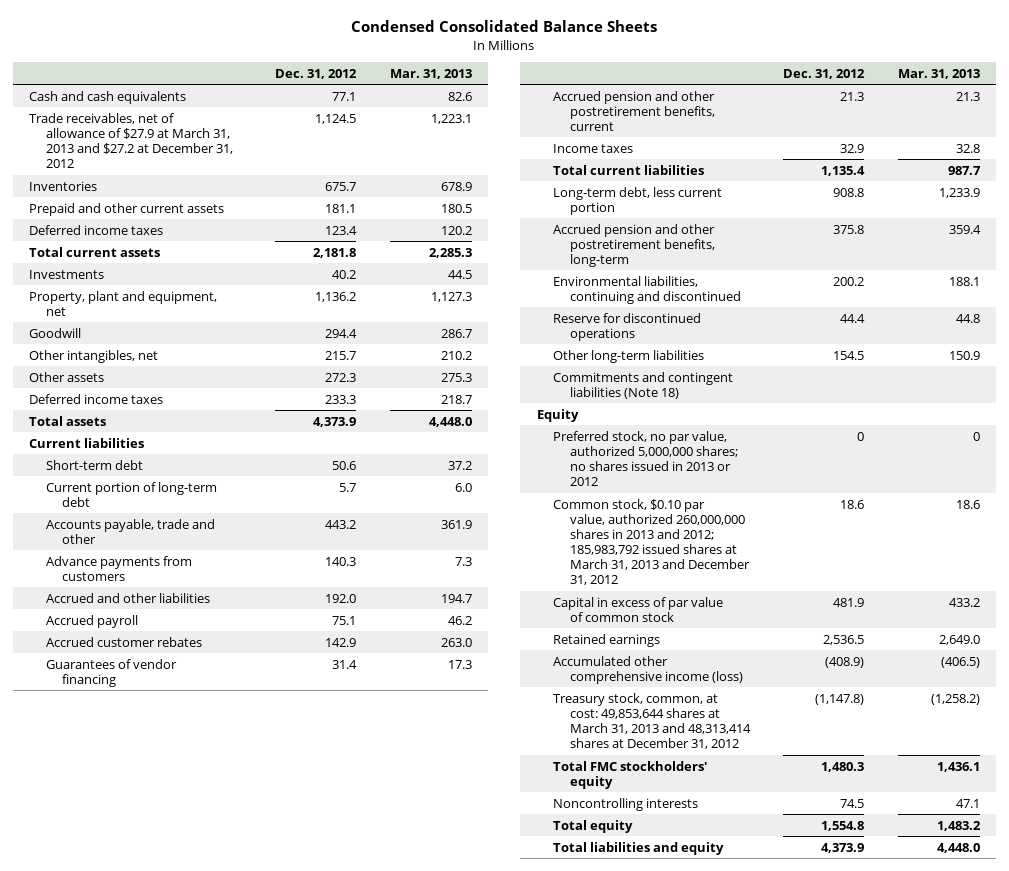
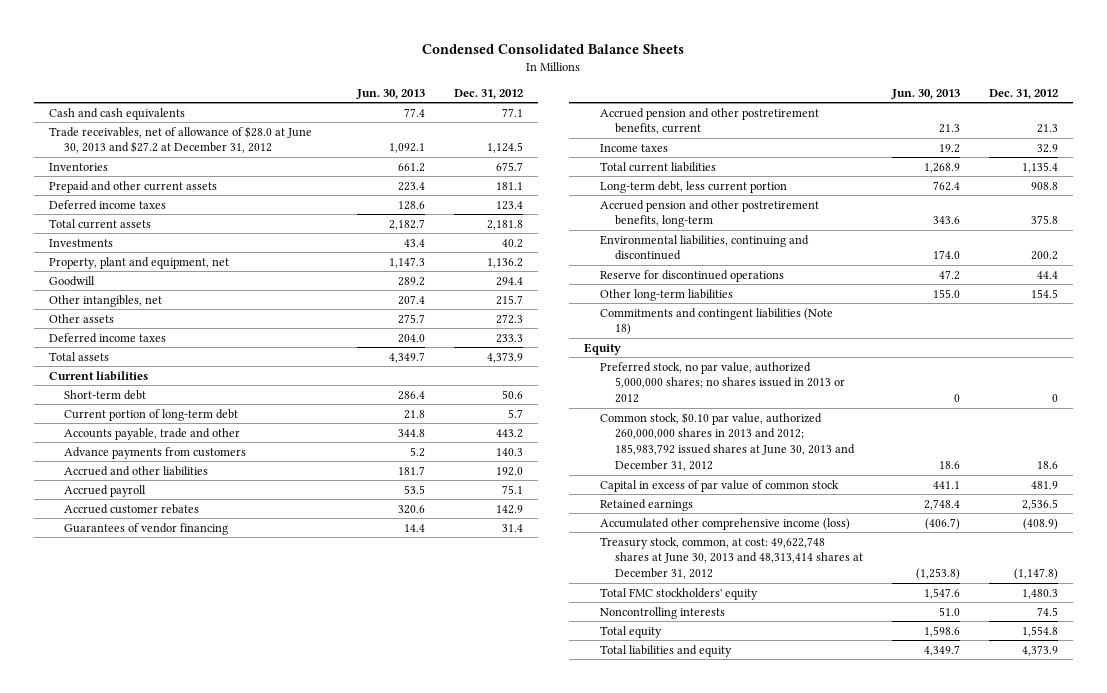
[389,68,472,79] Mar. 31, 2013 -> none
none -> [356,88,426,99] Jun. 30, 2013
[29,112,233,169] Trade receivables, net of allowance of $27.9 at March 31, 2013 and $27.2 at December 31, 2012 -> [48,125,312,154] Trade receivables, net of allowance of $28.0 at June 30, 2013 and $27.2 at December 31, 2012
[553,498,750,586] Common stock, $0.10 par value, authorized 260,000,000 shares in 2013 and 2012; 185,983,792 issued shares at March 31, 2013 and December 31, 2012 -> [599,411,856,472] Common stock, $0.10 par value, authorized 260,000,000 shares in 2013 and 2012; 185,983,792 issued shares at June 30, 2013 and December 31, 2012
[553,692,751,750] Treasury stock, common, at cost: 49,853,644 shares at March 31, 2013 and 48,313,414 shares at December 31, 2012 -> [599,536,864,580] Treasury stock, common, at cost: 49,622,748 shares at June 30, 2013 and 48,313,414 shares at December 31, 2012

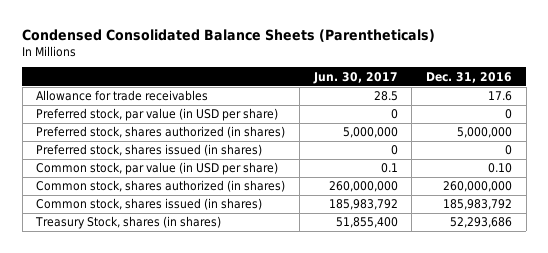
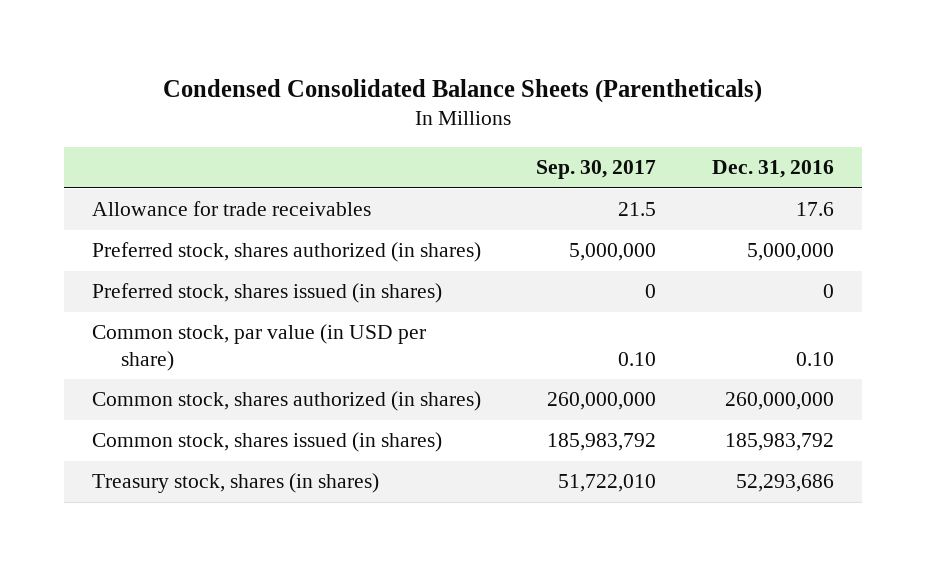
[312,71,398,84] Jun. 30, 2017 -> none
none -> [536,160,657,180] Sep. 30, 2017
[36,108,279,122] Preferred stock, par value (in USD per share) -> none
[35,216,222,230] Treasury Stock, shares (in shares) -> [91,473,379,494] Treasury stock, shares (in shares)

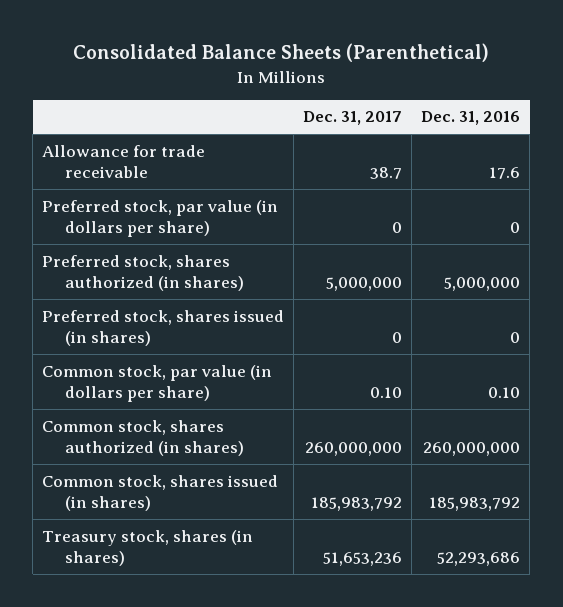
[162,78,762,103] Condensed Consolidated Balance Sheets (Parentheticals) -> [73,43,490,63] Consolidated Balance Sheets (Parenthetical)
[536,160,657,180] Sep. 30, 2017 -> none
none -> [303,111,403,126] Dec. 31, 2017
[91,201,371,217] Allowance for trade receivables -> [42,144,206,179] Allowance for trade receivable
none -> [42,199,279,238] Preferred stock, par value (in dollars per share)
[91,324,426,371] Common stock, par value (in USD per share) -> [42,364,273,403] Common stock, par value (in dollars per share)

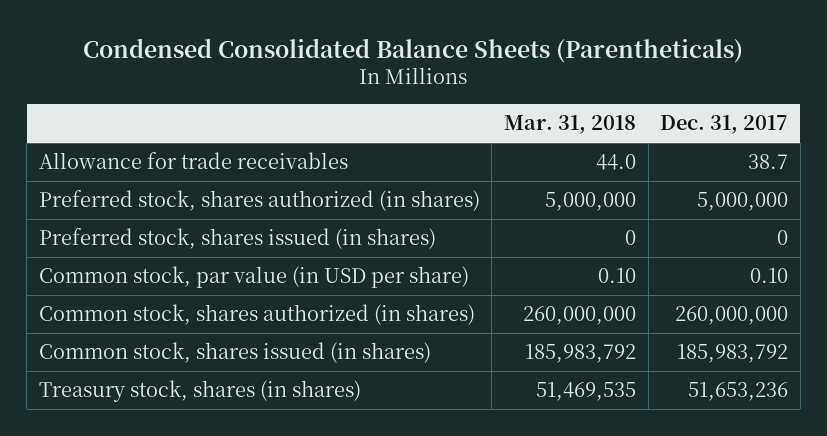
[73,43,490,63] Consolidated Balance Sheets (Parenthetical) -> [83,37,744,63] Condensed Consolidated Balance Sheets (Parentheticals)
[421,111,521,126] Dec. 31, 2016 -> none
none -> [503,115,636,135] Mar. 31, 2018
[42,199,279,238] Preferred stock, par value (in dollars per share) -> none
[42,144,206,179] Allowance for trade receivable -> [38,152,348,170] Allowance for trade receivables
[42,364,273,403] Common stock, par value (in dollars per share) -> [38,266,469,289] Common stock, par value (in USD per share)

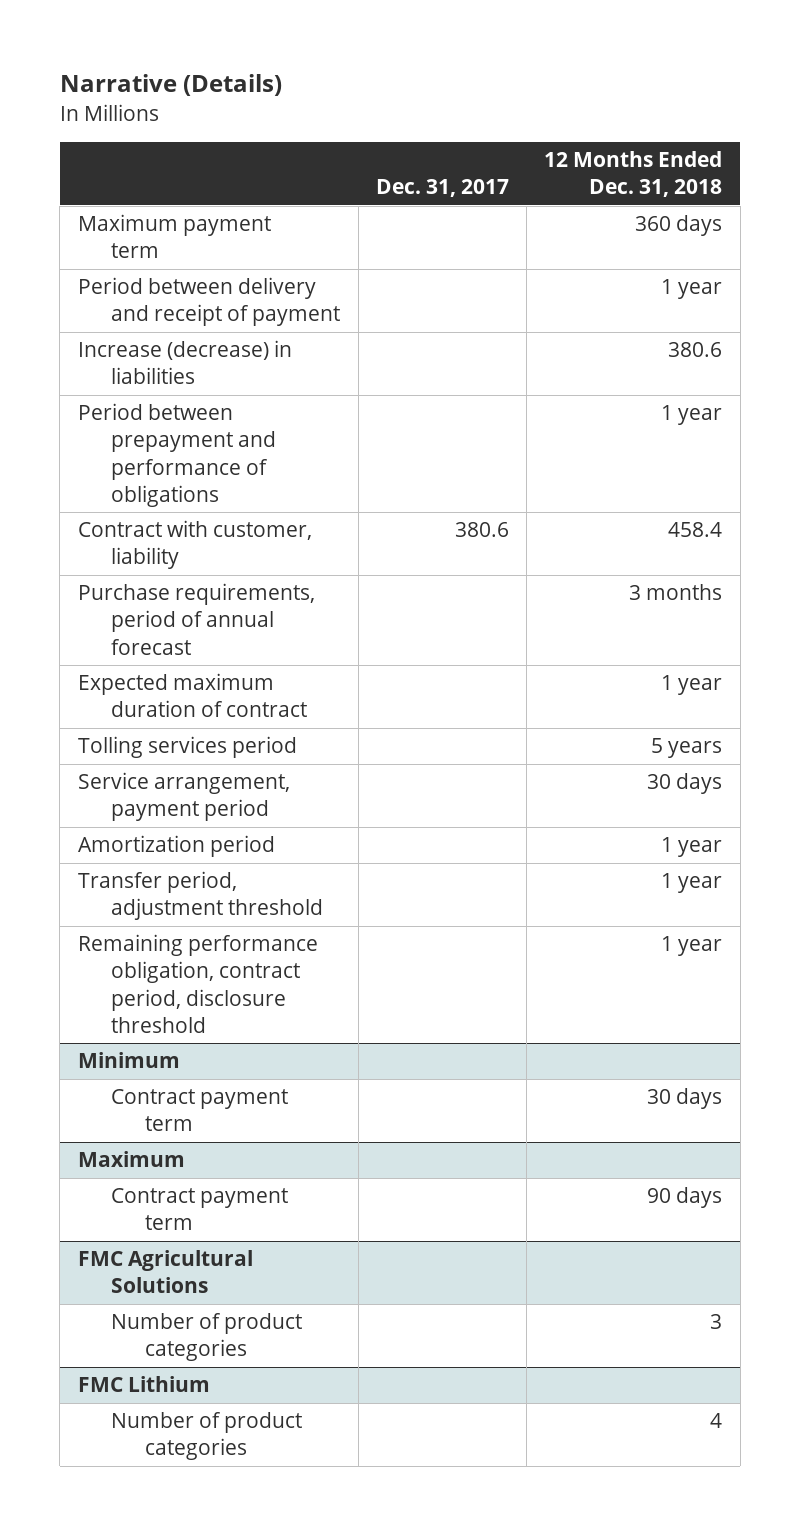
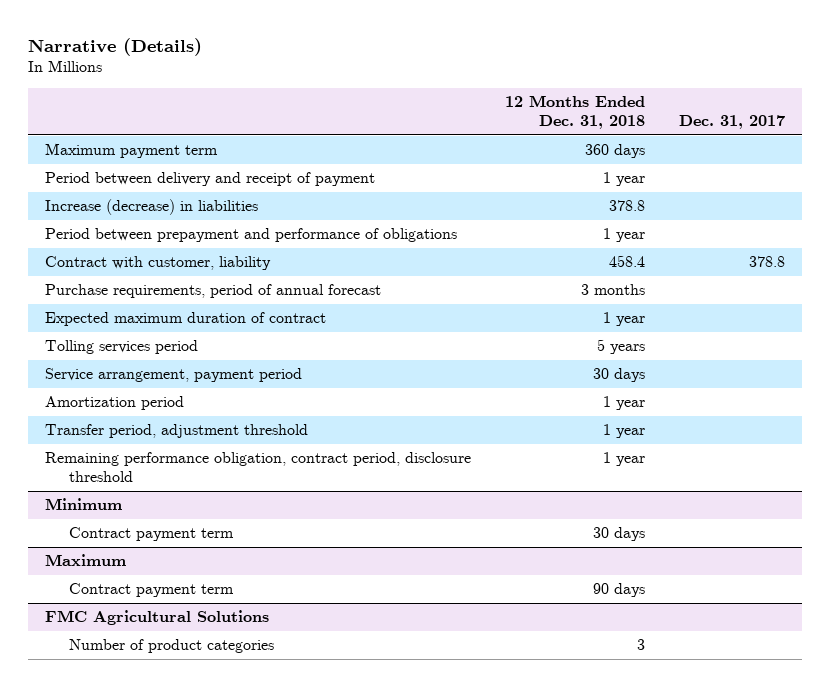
[668,342,723,358] 380.6 -> [608,200,645,212] 378.8
[454,522,509,538] 380.6 -> [748,256,785,268] 378.8
[77,1376,210,1393] FMC Lithium -> none
[111,1412,303,1461] Number of product categories -> none

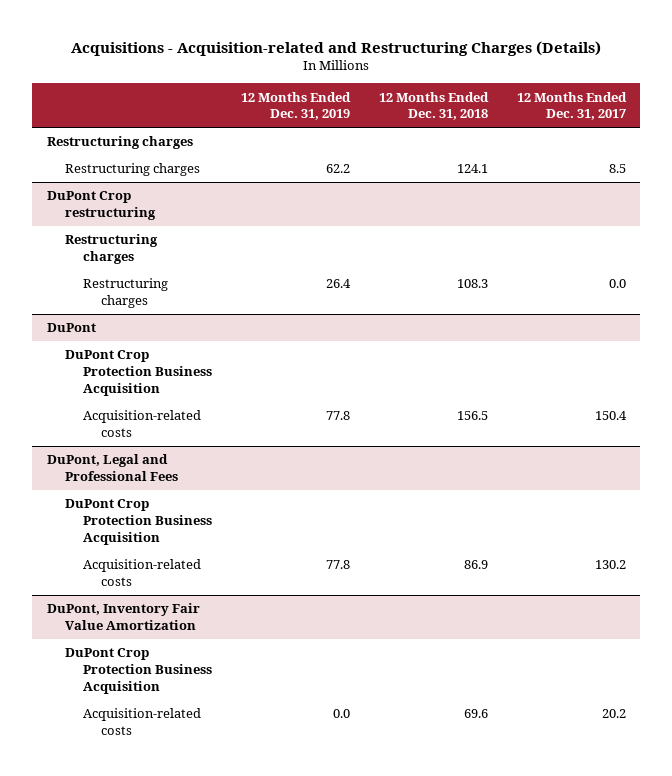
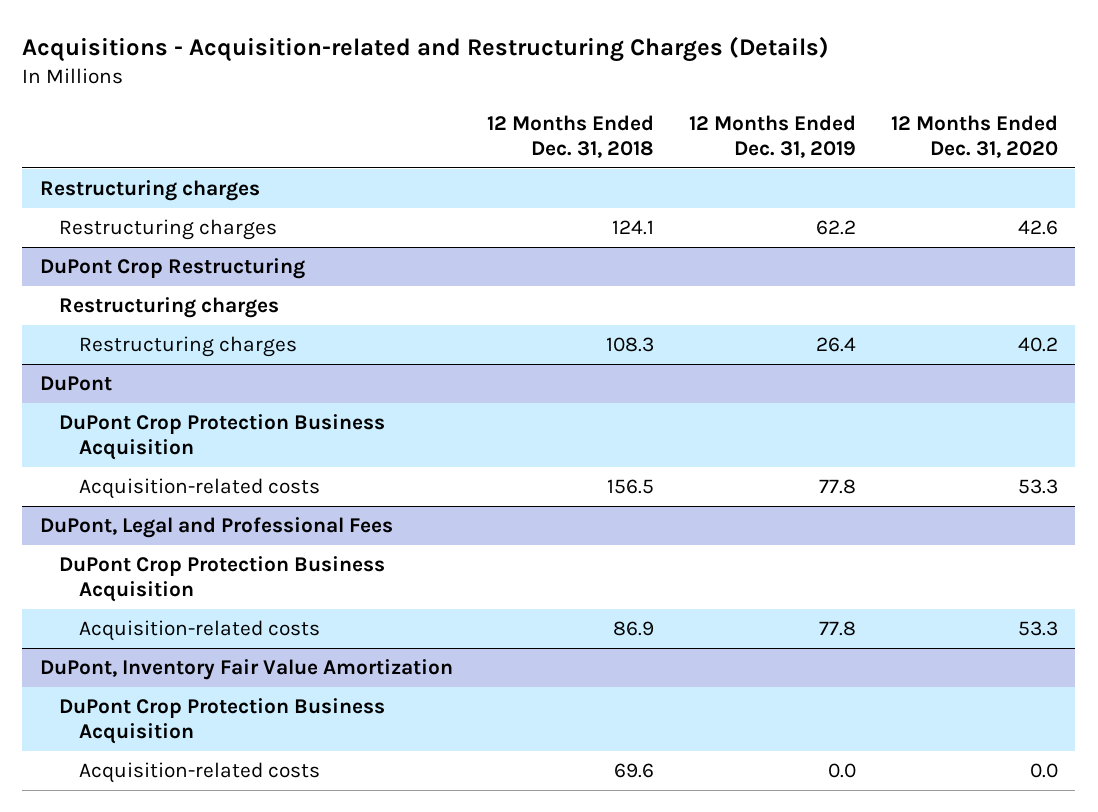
[516,91,627,121] 12 Months Ended Dec. 31, 2017 -> none
none -> [891,114,1059,159] 12 Months Ended Dec. 31, 2020
[46,191,156,221] DuPont Crop restructuring -> [39,257,305,279] DuPont Crop Restructuring

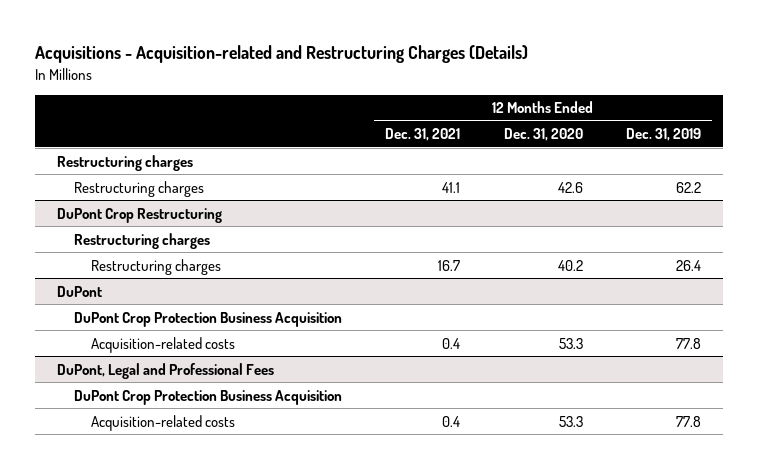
[487,114,655,159] 12 Months Ended Dec. 31, 2018 -> none
none -> [385,128,461,142] Dec. 31, 2021
[39,658,453,680] DuPont, Inventory Fair Value Amortization -> none
[59,697,386,745] DuPont Crop Protection Business Acquisition -> none
[78,761,320,783] Acquisition-related costs -> none

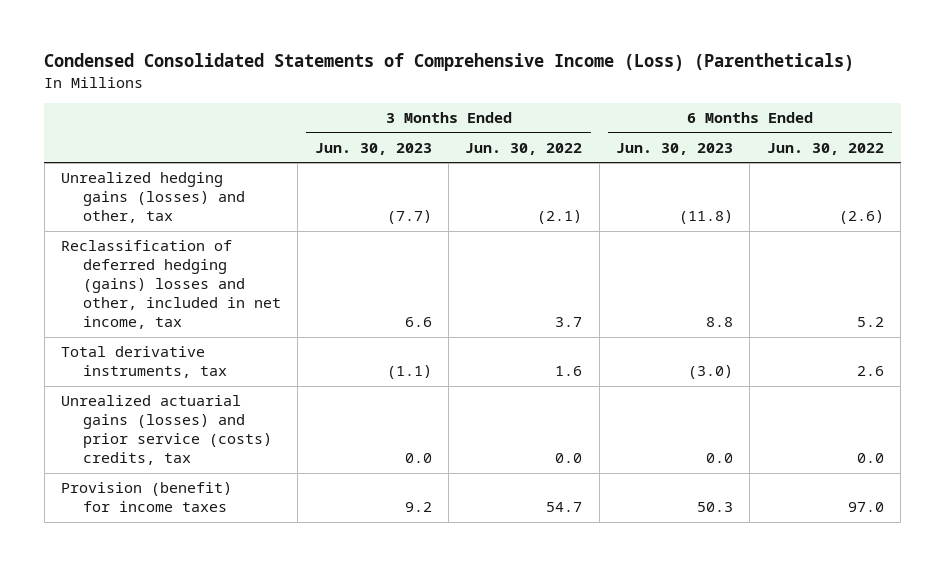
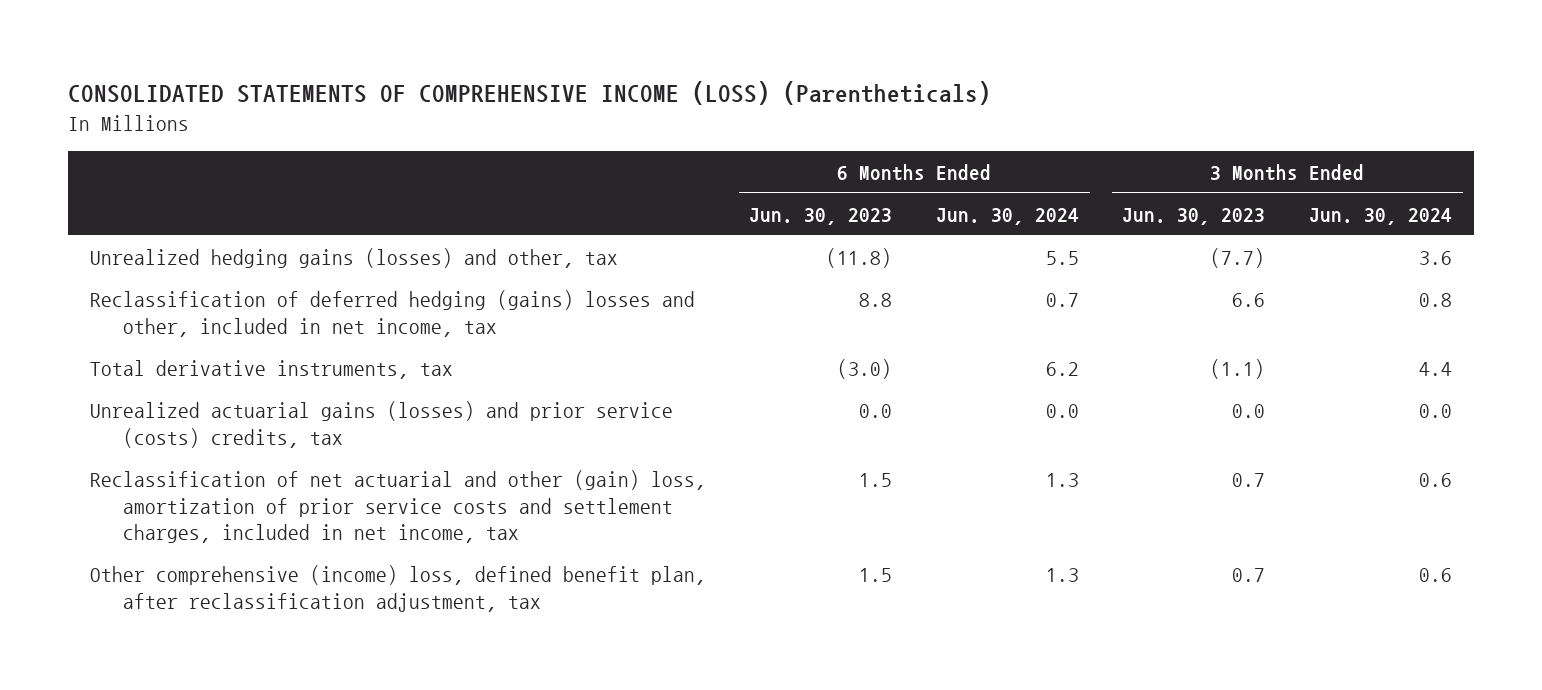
[44,53,855,72] Condensed Consolidated Statements of Comprehensive Income (Loss) (Parentheticals) -> [68,81,992,106] CONSOLIDATED STATEMENTS OF COMPREHENSIVE INCOME (LOSS) (Parentheticals)
[465,142,583,155] Jun. 30, 2022 -> none
[766,142,884,155] Jun. 30, 2022 -> none
none -> [935,207,1079,225] Jun. 30, 2024
none -> [1308,207,1452,225] Jun. 30, 2024
[61,482,233,513] Provision (benefit) for income taxes -> none
none -> [90,469,707,544] Reclassification of net actuarial and other (gain) loss, amortization of prior service costs and settlement charges, included in net income, tax
none -> [90,564,707,612] Other comprehensive (income) loss, defined benefit plan, after reclassification adjustment, tax

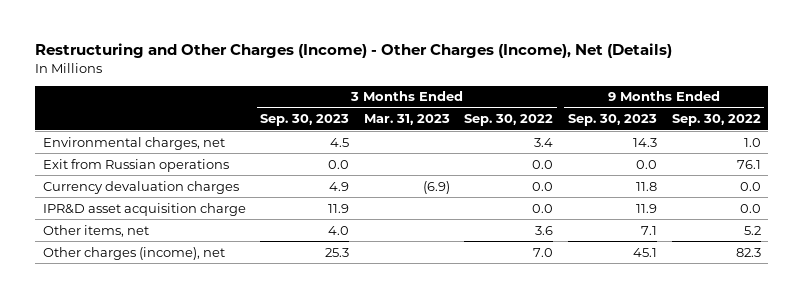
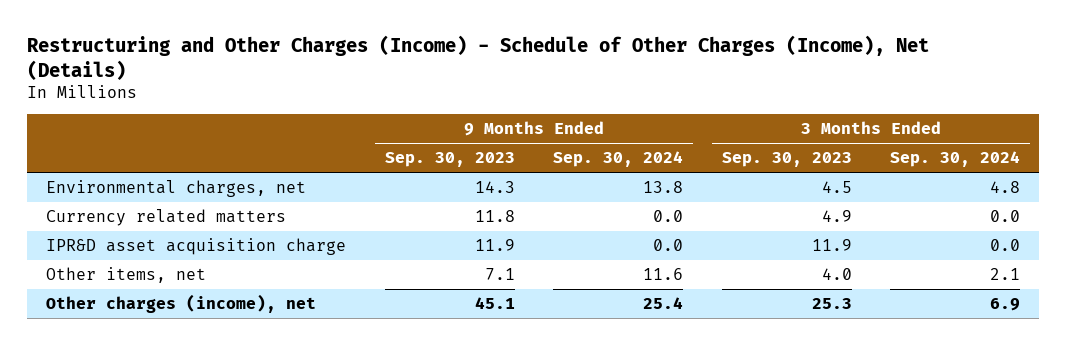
[35,43,673,59] Restructuring and Other Charges (Income) - Other Charges (Income), Net (Details) -> [27,34,930,80] Restructuring and Other Charges (Income) - Schedule of Other Charges (Income), Net (Details)
[363,114,450,126] Mar. 31, 2023 -> none
[464,114,554,127] Sep. 30, 2022 -> none
[671,114,761,127] Sep. 30, 2022 -> none
none -> [553,151,684,168] Sep. 30, 2024
none -> [890,151,1021,168] Sep. 30, 2024
[42,158,229,172] Exit from Russian operations -> none
[42,180,239,194] Currency devaluation charges -> [46,209,287,227] Currency related matters

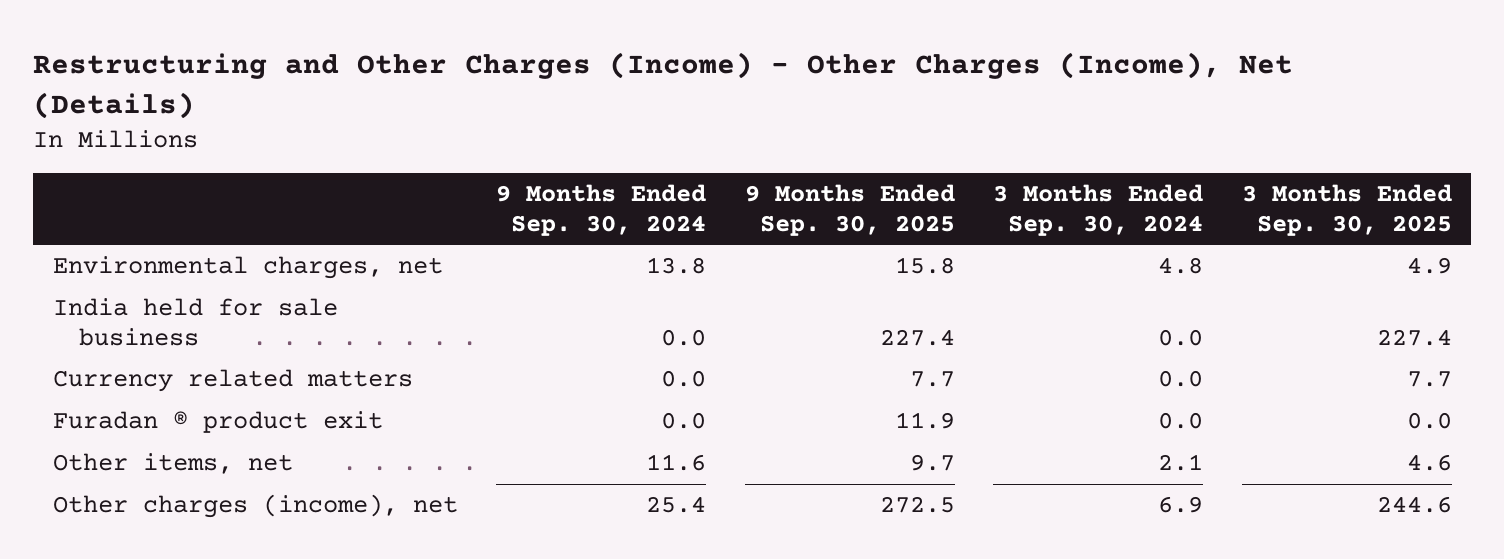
[27,34,930,80] Restructuring and Other Charges (Income) - Schedule of Other Charges (Income), Net (Details) -> [33,52,1294,119] Restructuring and Other Charges (Income) - Other Charges (Income), Net (Details)
[384,152,515,168] Sep. 30, 2023 -> none
[721,152,852,168] Sep. 30, 2023 -> none
none -> [744,183,955,236] 9 Months Ended Sep. 30, 2025
none -> [1241,183,1452,236] 3 Months Ended Sep. 30, 2025
none -> [52,298,338,346] India held for sale business
[46,238,347,256] IPR&D asset acquisition charge -> none
none -> [52,411,383,434] Furadan ® product exit

